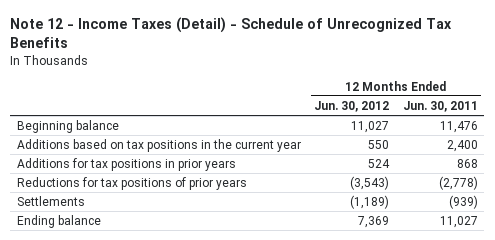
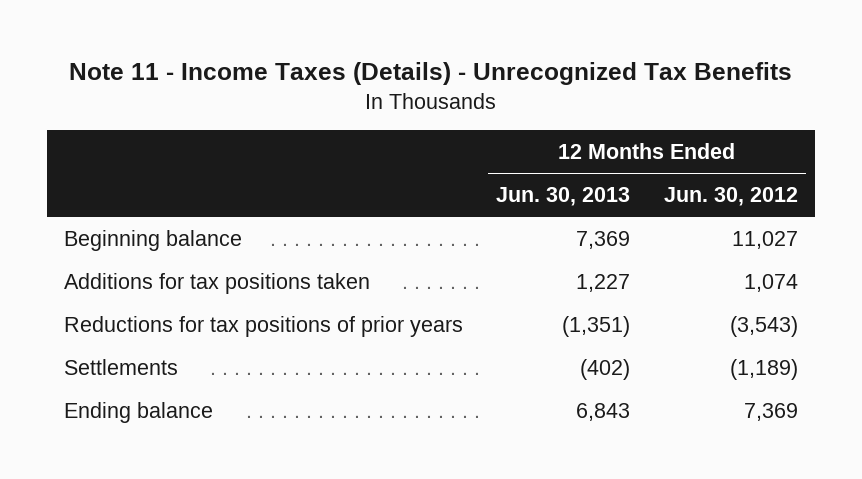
[10,17,453,49] Note 12 - Income Taxes (Detail) - Schedule of Unrecognized Tax Benefits -> [68,62,792,86] Note 11 - Income Taxes (Details) - Unrecognized Tax Benefits
[402,100,478,112] Jun. 30, 2011 -> none
none -> [496,187,631,207] Jun. 30, 2013
[17,138,302,152] Additions based on tax positions in the current year -> none
[17,157,237,171] Additions for tax positions in prior years -> [63,272,370,294] Additions for tax positions taken
[368,158,391,168] 524 -> [743,273,798,292] 1,074

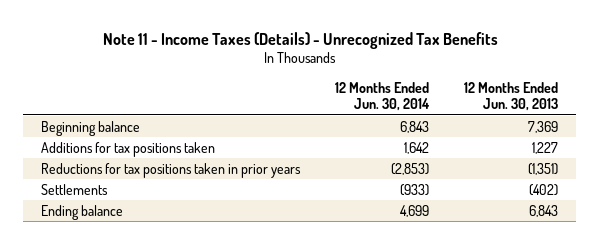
[663,187,798,207] Jun. 30, 2012 -> none
none -> [335,82,431,112] 12 Months Ended Jun. 30, 2014
[63,315,463,337] Reductions for tax positions of prior years -> [40,162,301,178] Reductions for tax positions taken in prior years

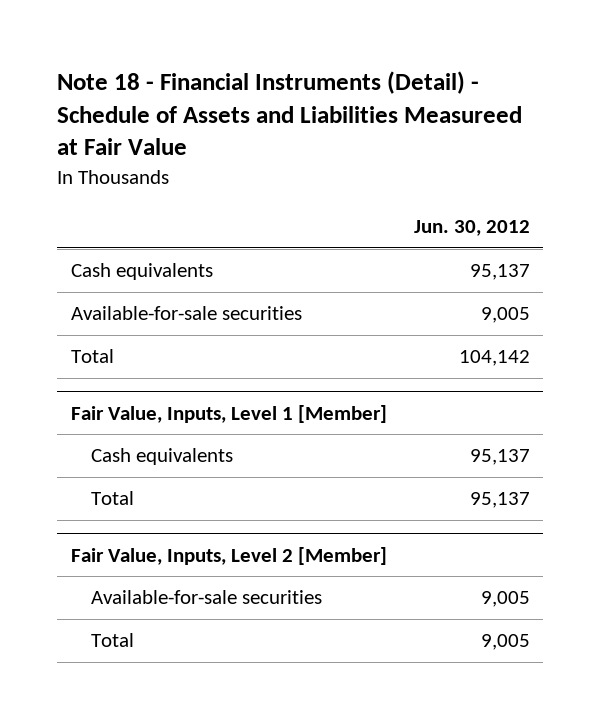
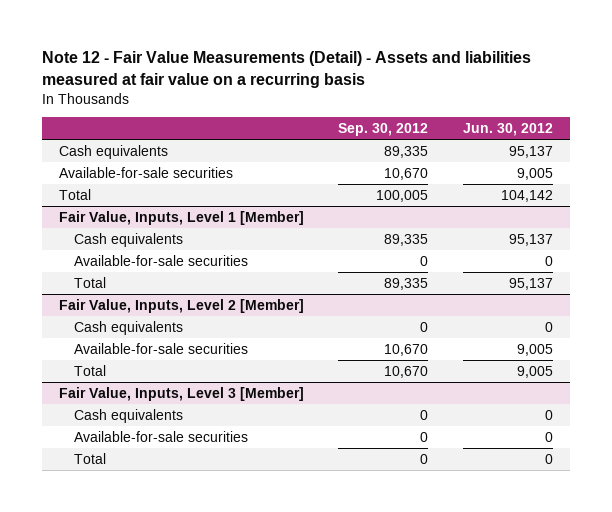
[57,70,523,156] Note 18 - Financial Instruments (Detail) - Schedule of Assets and Liabilities Measureed at Fair Value -> [41,51,531,88] Note 12 - Fair Value Measurements (Detail) - Assets and liabilities measured at fair value on a recurring basis
none -> [338,123,429,137] Sep. 30, 2012
none -> [73,254,248,266] Available-for-sale securities
none -> [73,320,183,335] Cash equivalents
none -> [58,386,304,401] Fair Value, Inputs, Level 3 [Member]
none -> [73,408,183,423] Cash equivalents
none -> [73,430,248,442] Available-for-sale securities
none -> [73,452,106,464] Total

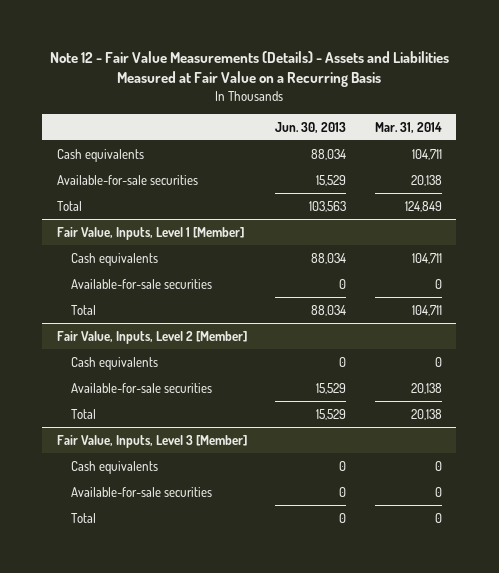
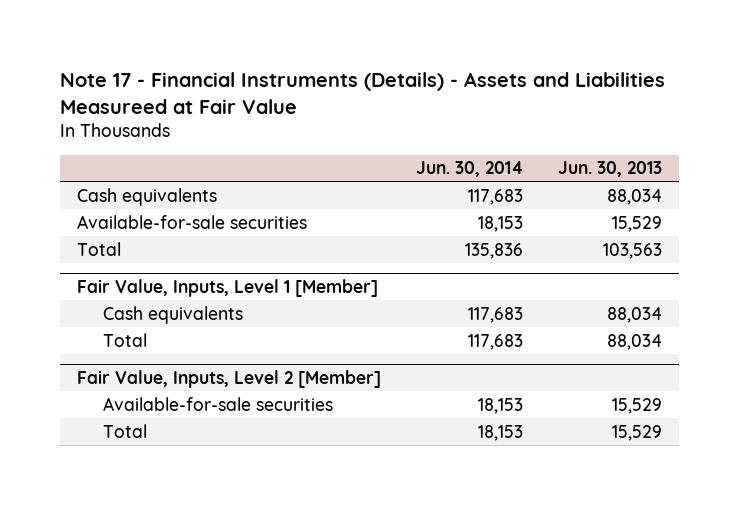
[50,50,450,87] Note 12 - Fair Value Measurements (Details) - Assets and Liabilities Measured at Fair Value on a Recurring Basis -> [59,71,665,114] Note 17 - Financial Instruments (Details) - Assets and Liabilities Measureed at Fair Value
[374,121,442,133] Mar. 31, 2014 -> none
none -> [416,161,524,178] Jun. 30, 2014
[70,278,212,289] Available-for-sale securities -> none
[70,356,158,370] Cash equivalents -> none
[56,434,247,448] Fair Value, Inputs, Level 3 [Member] -> none
[70,460,158,474] Cash equivalents -> none
[70,486,212,497] Available-for-sale securities -> none
[70,512,96,523] Total -> none

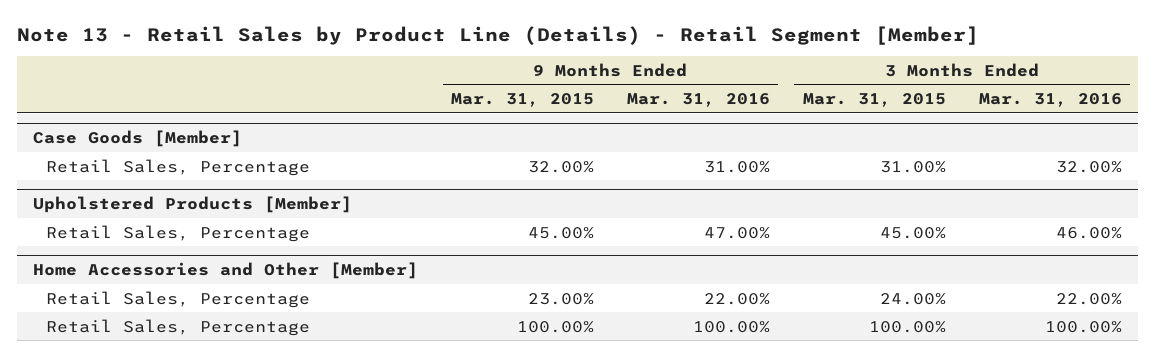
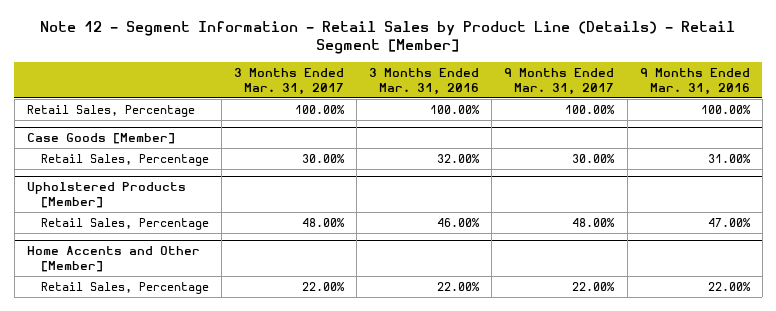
[16,25,979,45] Note 13 - Retail Sales by Product Line (Details) - Retail Segment [Member] -> [40,21,736,55] Note 12 - Segment Information - Retail Sales by Product Line (Details) - Retail Segment [Member]
[451,93,595,108] Mar. 31, 2015 -> none
[802,93,946,108] Mar. 31, 2015 -> none
none -> [234,67,345,95] 3 Months Ended Mar. 31, 2017
none -> [504,67,615,95] 9 Months Ended Mar. 31, 2017
none -> [26,104,195,117] Retail Sales, Percentage
[33,262,419,280] Home Accessories and Other [Member] -> [26,246,200,273] Home Accents and Other [Member]
[46,318,311,336] Retail Sales, Percentage -> none

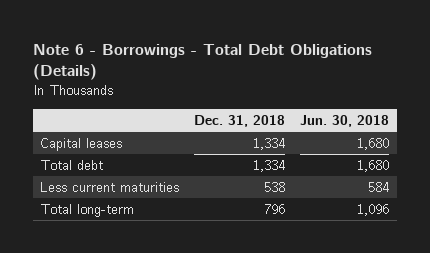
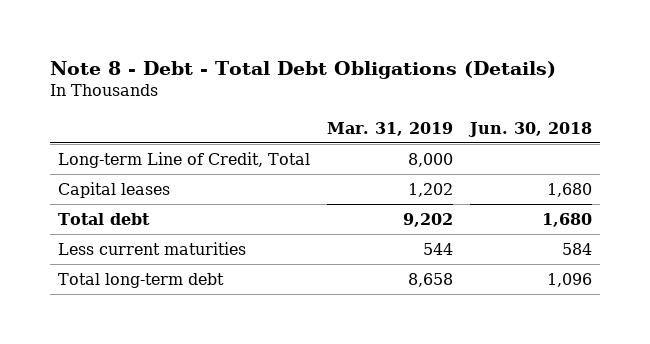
[32,43,372,81] Note 6 - Borrowings - Total Debt Obligations (Details) -> [49,60,556,79] Note 8 - Debt - Total Debt Obligations (Details)
[194,115,286,128] Dec. 31, 2018 -> none
none -> [326,121,453,136] Mar. 31, 2019
none -> [58,152,311,169] Long-term Line of Credit, Total
[40,203,135,217] Total long-term -> [58,273,225,289] Total long-term debt

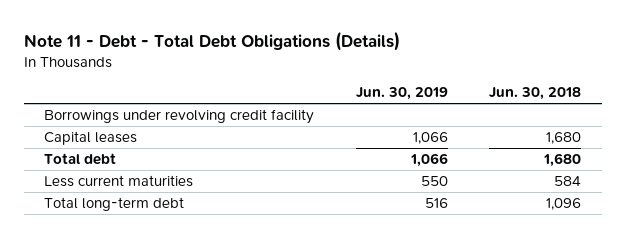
[49,60,556,79] Note 8 - Debt - Total Debt Obligations (Details) -> [23,30,400,51] Note 11 - Debt - Total Debt Obligations (Details)
[326,121,453,136] Mar. 31, 2019 -> none
none -> [355,87,448,101] Jun. 30, 2019
[58,152,311,169] Long-term Line of Credit, Total -> [44,108,315,124] Borrowings under revolving credit facility

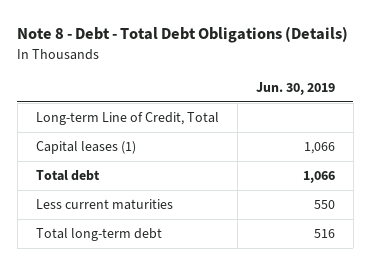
[23,30,400,51] Note 11 - Debt - Total Debt Obligations (Details) -> [17,26,349,44] Note 8 - Debt - Total Debt Obligations (Details)
[489,87,582,101] Jun. 30, 2018 -> none
[44,108,315,124] Borrowings under revolving credit facility -> [35,112,219,126] Long-term Line of Credit, Total
[44,130,138,145] Capital leases -> [35,141,136,155] Capital leases (1)

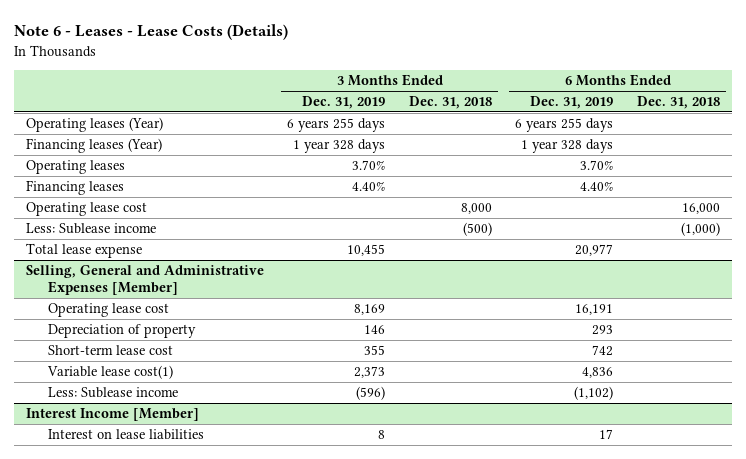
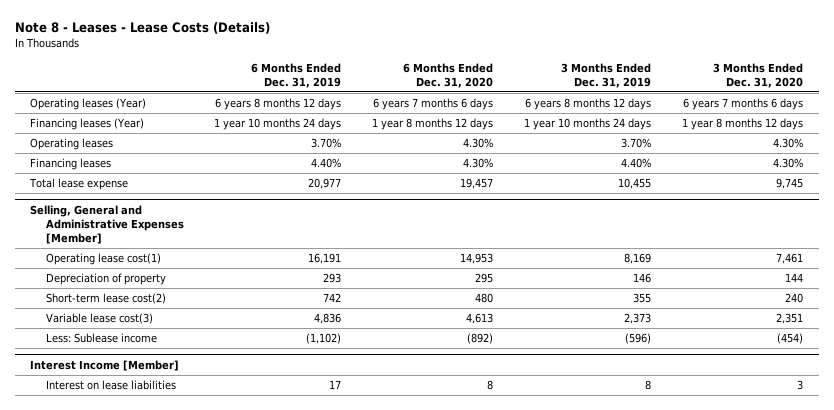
[13,24,288,41] Note 6 - Leases - Lease Costs (Details) -> [15,22,271,35] Note 8 - Leases - Lease Costs (Details)
[408,96,492,110] Dec. 31, 2018 -> none
[636,96,720,110] Dec. 31, 2018 -> none
none -> [403,62,494,88] 6 Months Ended Dec. 31, 2020
none -> [713,62,804,88] 3 Months Ended Dec. 31, 2020
[287,118,386,133] 6 years 255 days -> [525,98,652,111] 6 years 8 months 12 days
[515,118,614,133] 6 years 255 days -> [215,98,342,111] 6 years 8 months 12 days
[293,139,386,154] 1 year 328 days -> [524,118,652,131] 1 year 10 months 24 days
[521,139,614,154] 1 year 328 days -> [214,118,342,131] 1 year 10 months 24 days
[25,202,147,217] Operating lease cost -> none
[25,223,156,235] Less: Sublease income -> none
[48,303,170,318] Operating lease cost -> [45,253,161,266] Operating lease cost(1)
[48,345,174,356] Short-term lease cost -> [45,293,166,305] Short-term lease cost(2)
[47,365,174,380] Variable lease cost(1) -> [45,313,153,325] Variable lease cost(3)

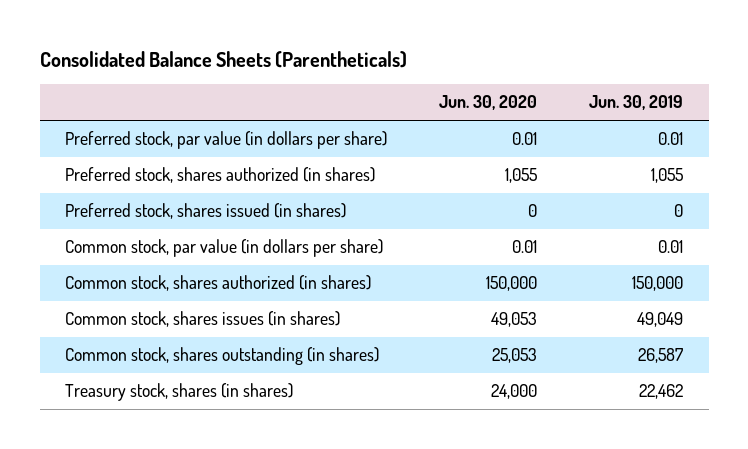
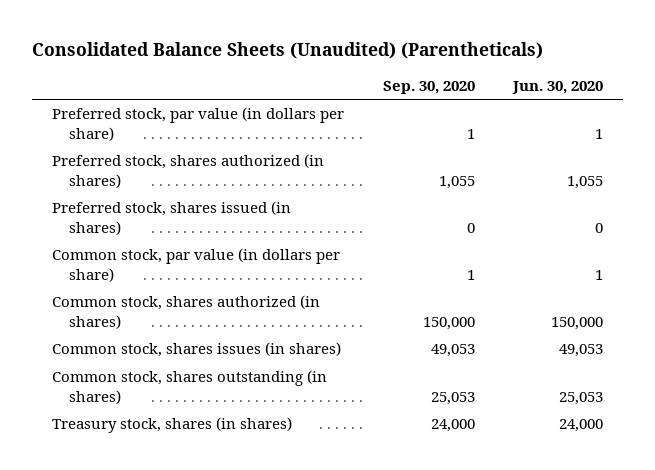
[39,50,407,68] Consolidated Balance Sheets (Parentheticals) -> [32,42,544,60] Consolidated Balance Sheets (Unaudited) (Parentheticals)
[588,95,683,111] Jun. 30, 2019 -> none
none -> [382,80,475,94] Sep. 30, 2020
[512,132,538,146] 0.01 -> [595,128,604,139] 1
[512,240,538,254] 0.01 -> [595,269,604,280] 1

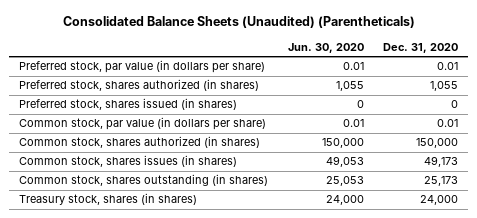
[382,80,475,94] Sep. 30, 2020 -> none
none -> [383,42,459,53] Dec. 31, 2020
[595,128,604,139] 1 -> [342,62,364,71] 0.01
[595,269,604,280] 1 -> [342,119,364,128] 0.01

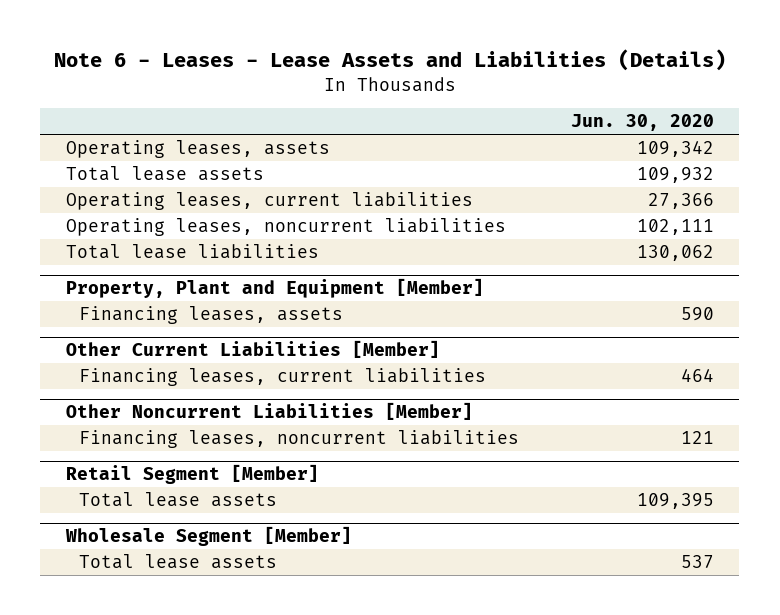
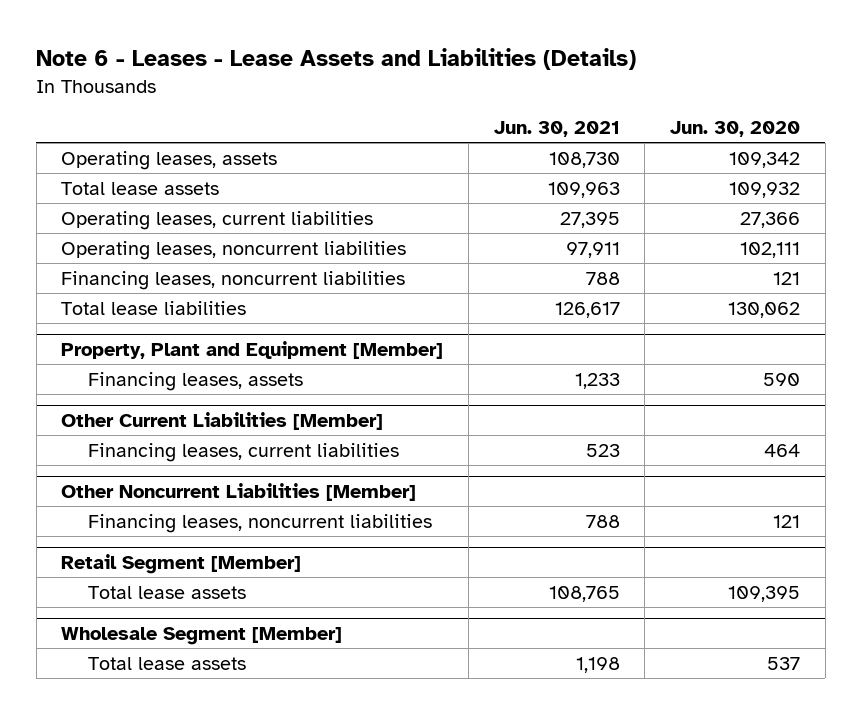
none -> [493,120,620,137] Jun. 30, 2021
none -> [61,270,406,290] Financing leases, noncurrent liabilities

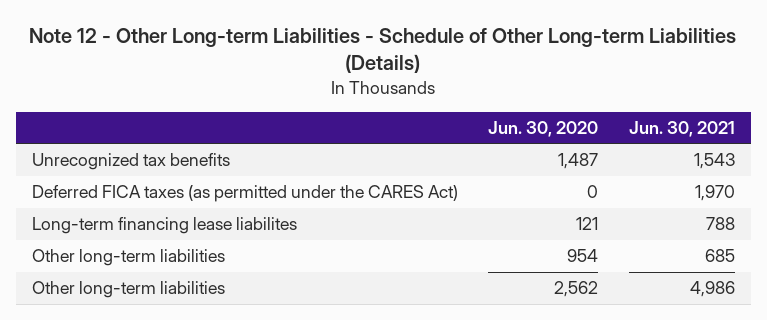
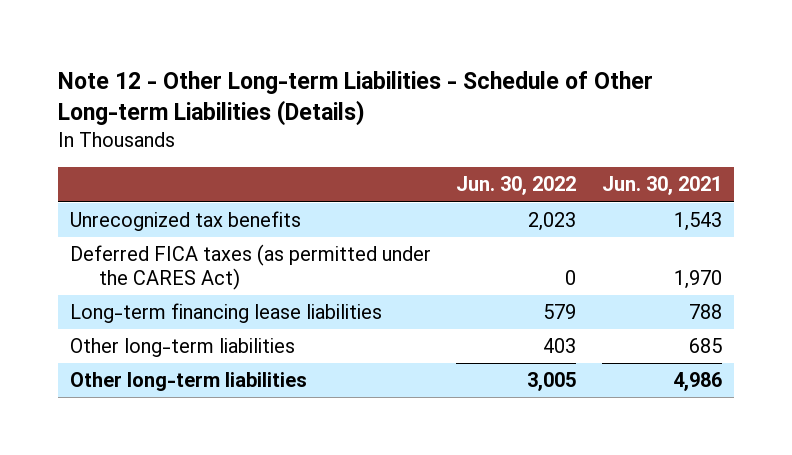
[488,120,599,137] Jun. 30, 2020 -> none
none -> [456,176,577,196] Jun. 30, 2022
[31,217,297,235] Long-term financing lease liabilites -> [70,303,383,324] Long-term financing lease liabilities

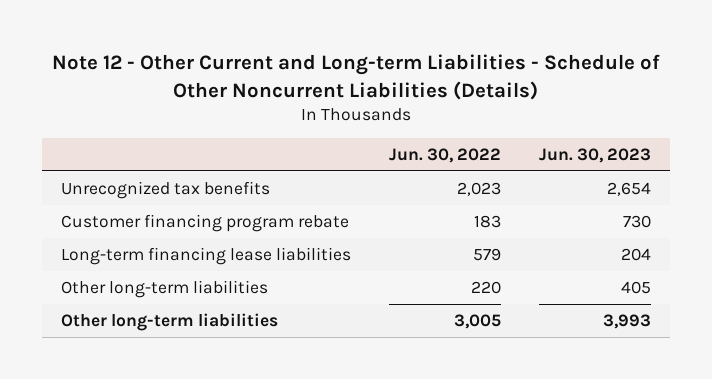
[57,70,653,127] Note 12 - Other Long-term Liabilities - Schedule of Other Long-term Liabilities (Details) -> [52,54,661,100] Note 12 - Other Current and Long-term Liabilities - Schedule of Other Noncurrent Liabilities (Details)
[601,176,722,196] Jun. 30, 2021 -> none
none -> [539,148,652,164] Jun. 30, 2023
[70,244,432,291] Deferred FICA taxes (as permitted under the CARES Act) -> none
none -> [60,213,349,232] Customer financing program rebate
[543,338,577,354] 403 -> [471,280,502,294] 220

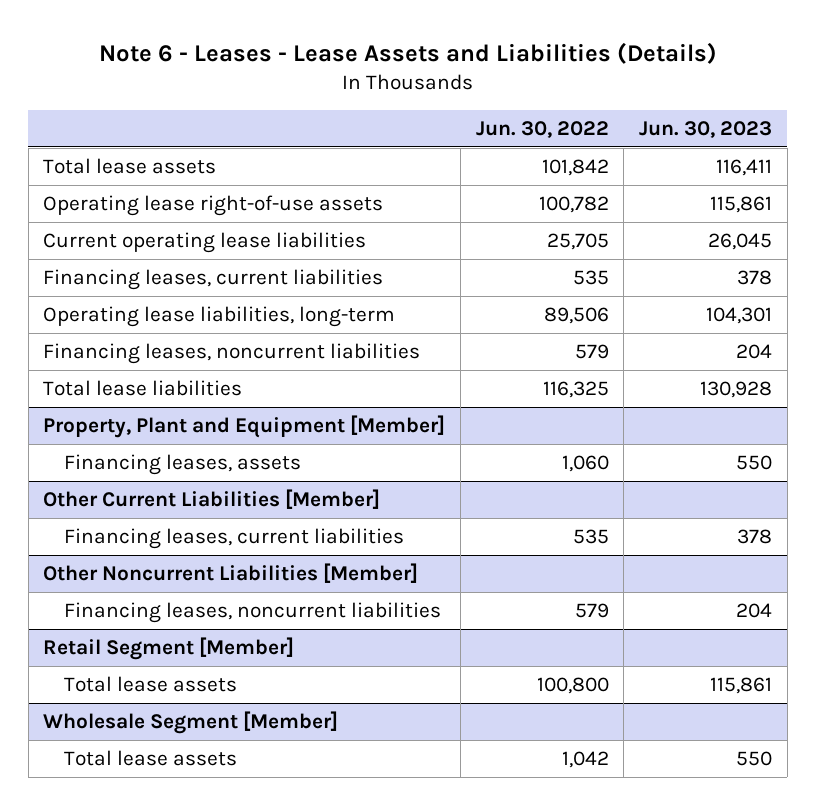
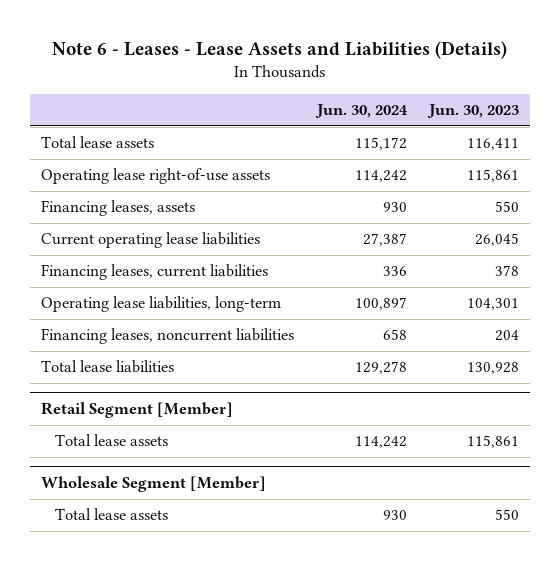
[475,120,609,138] Jun. 30, 2022 -> none
none -> [314,104,408,119] Jun. 30, 2024
none -> [41,200,196,217] Financing leases, assets
[43,415,446,439] Property, Plant and Equipment [Member] -> none
[63,454,301,476] Financing leases, assets -> none
[43,489,381,510] Other Current Liabilities [Member] -> none
[63,528,404,550] Financing leases, current liabilities -> none
[43,563,419,584] Other Noncurrent Liabilities [Member] -> none
[63,602,441,624] Financing leases, noncurrent liabilities -> none

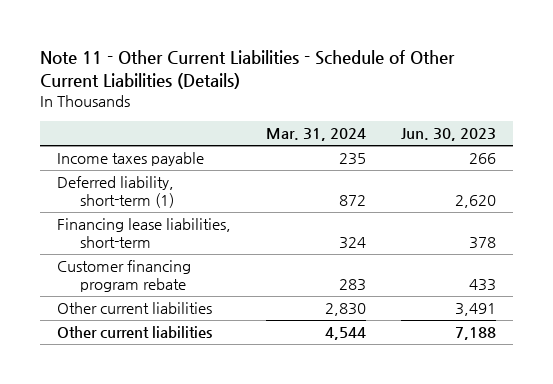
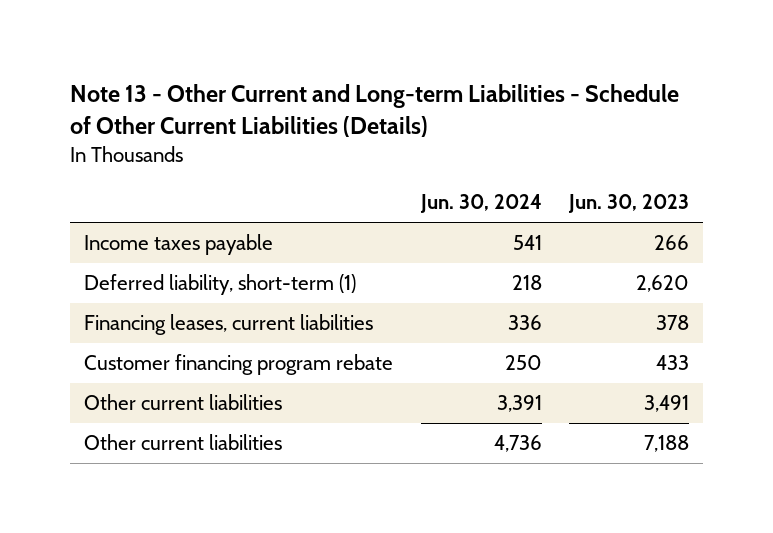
[40,50,456,90] Note 11 - Other Current Liabilities - Schedule of Other Current Liabilities (Details) -> [70,84,680,138] Note 13 - Other Current and Long-term Liabilities - Schedule of Other Current Liabilities (Details)
[265,128,366,142] Mar. 31, 2024 -> none
none -> [419,194,542,214] Jun. 30, 2024
[57,218,232,249] Financing lease liabilities, short-term -> [84,314,374,336] Financing leases, current liabilities

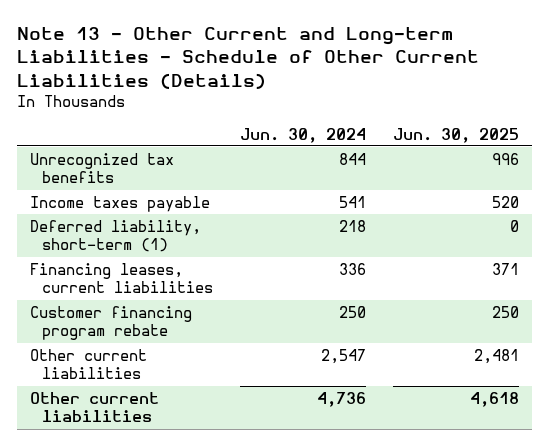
[568,194,690,214] Jun. 30, 2023 -> none
none -> [392,127,519,143] Jun. 30, 2025
none -> [30,152,175,184] Unrecognized tax benefits
[496,395,542,413] 3,391 -> [321,348,367,364] 2,547

